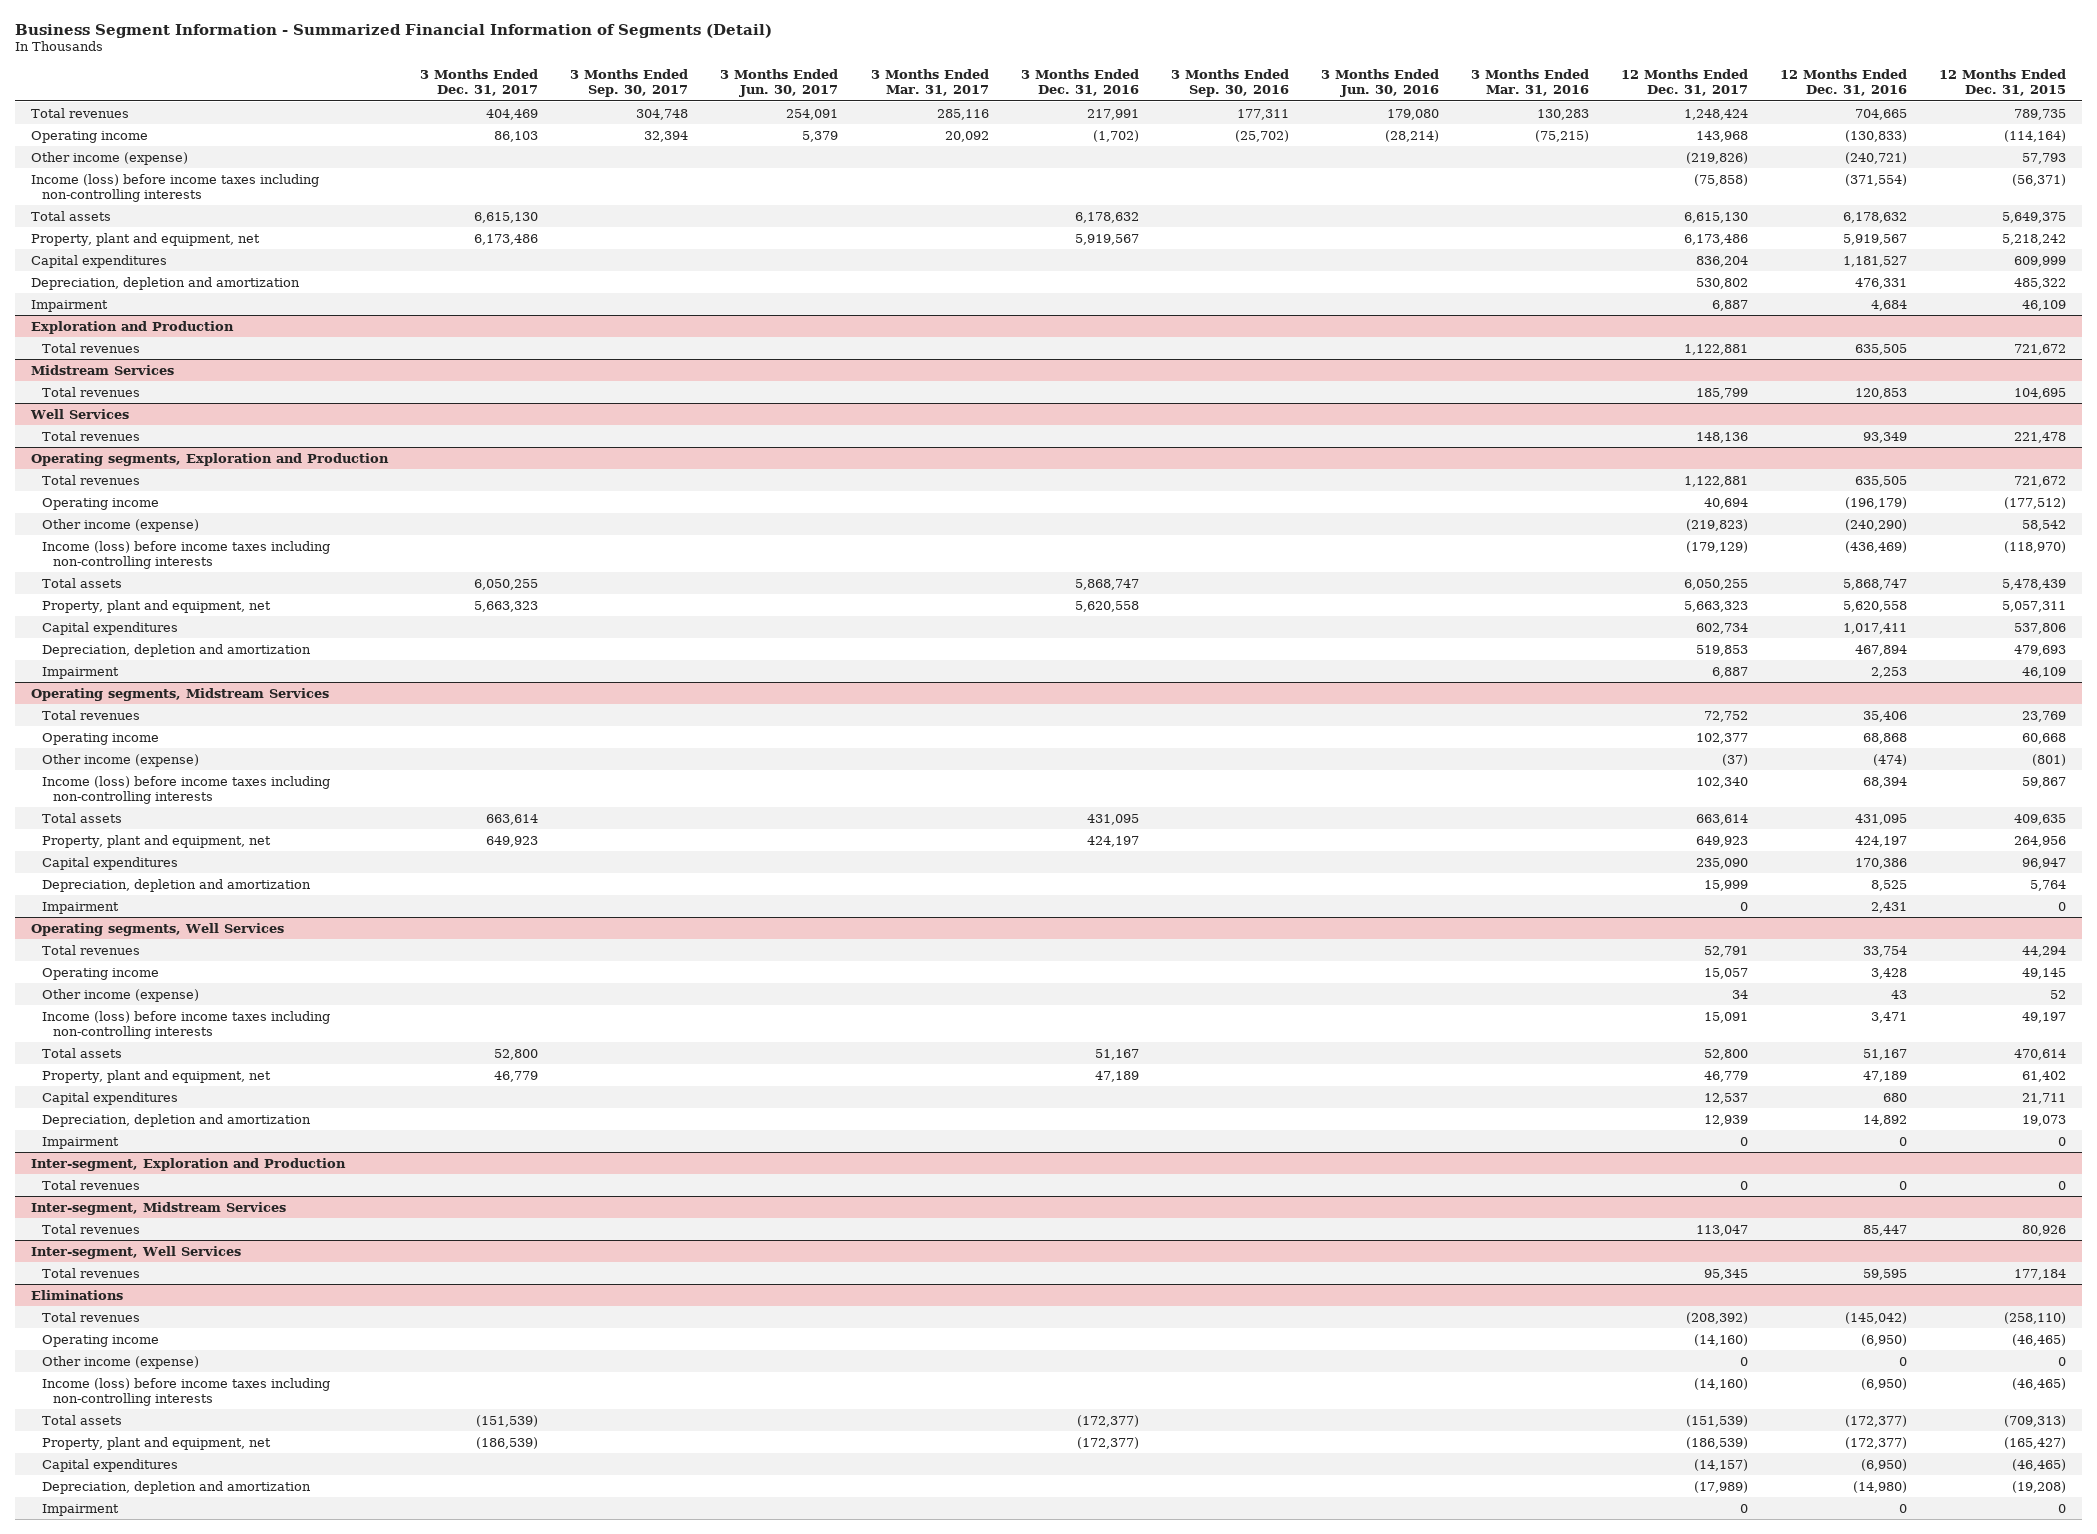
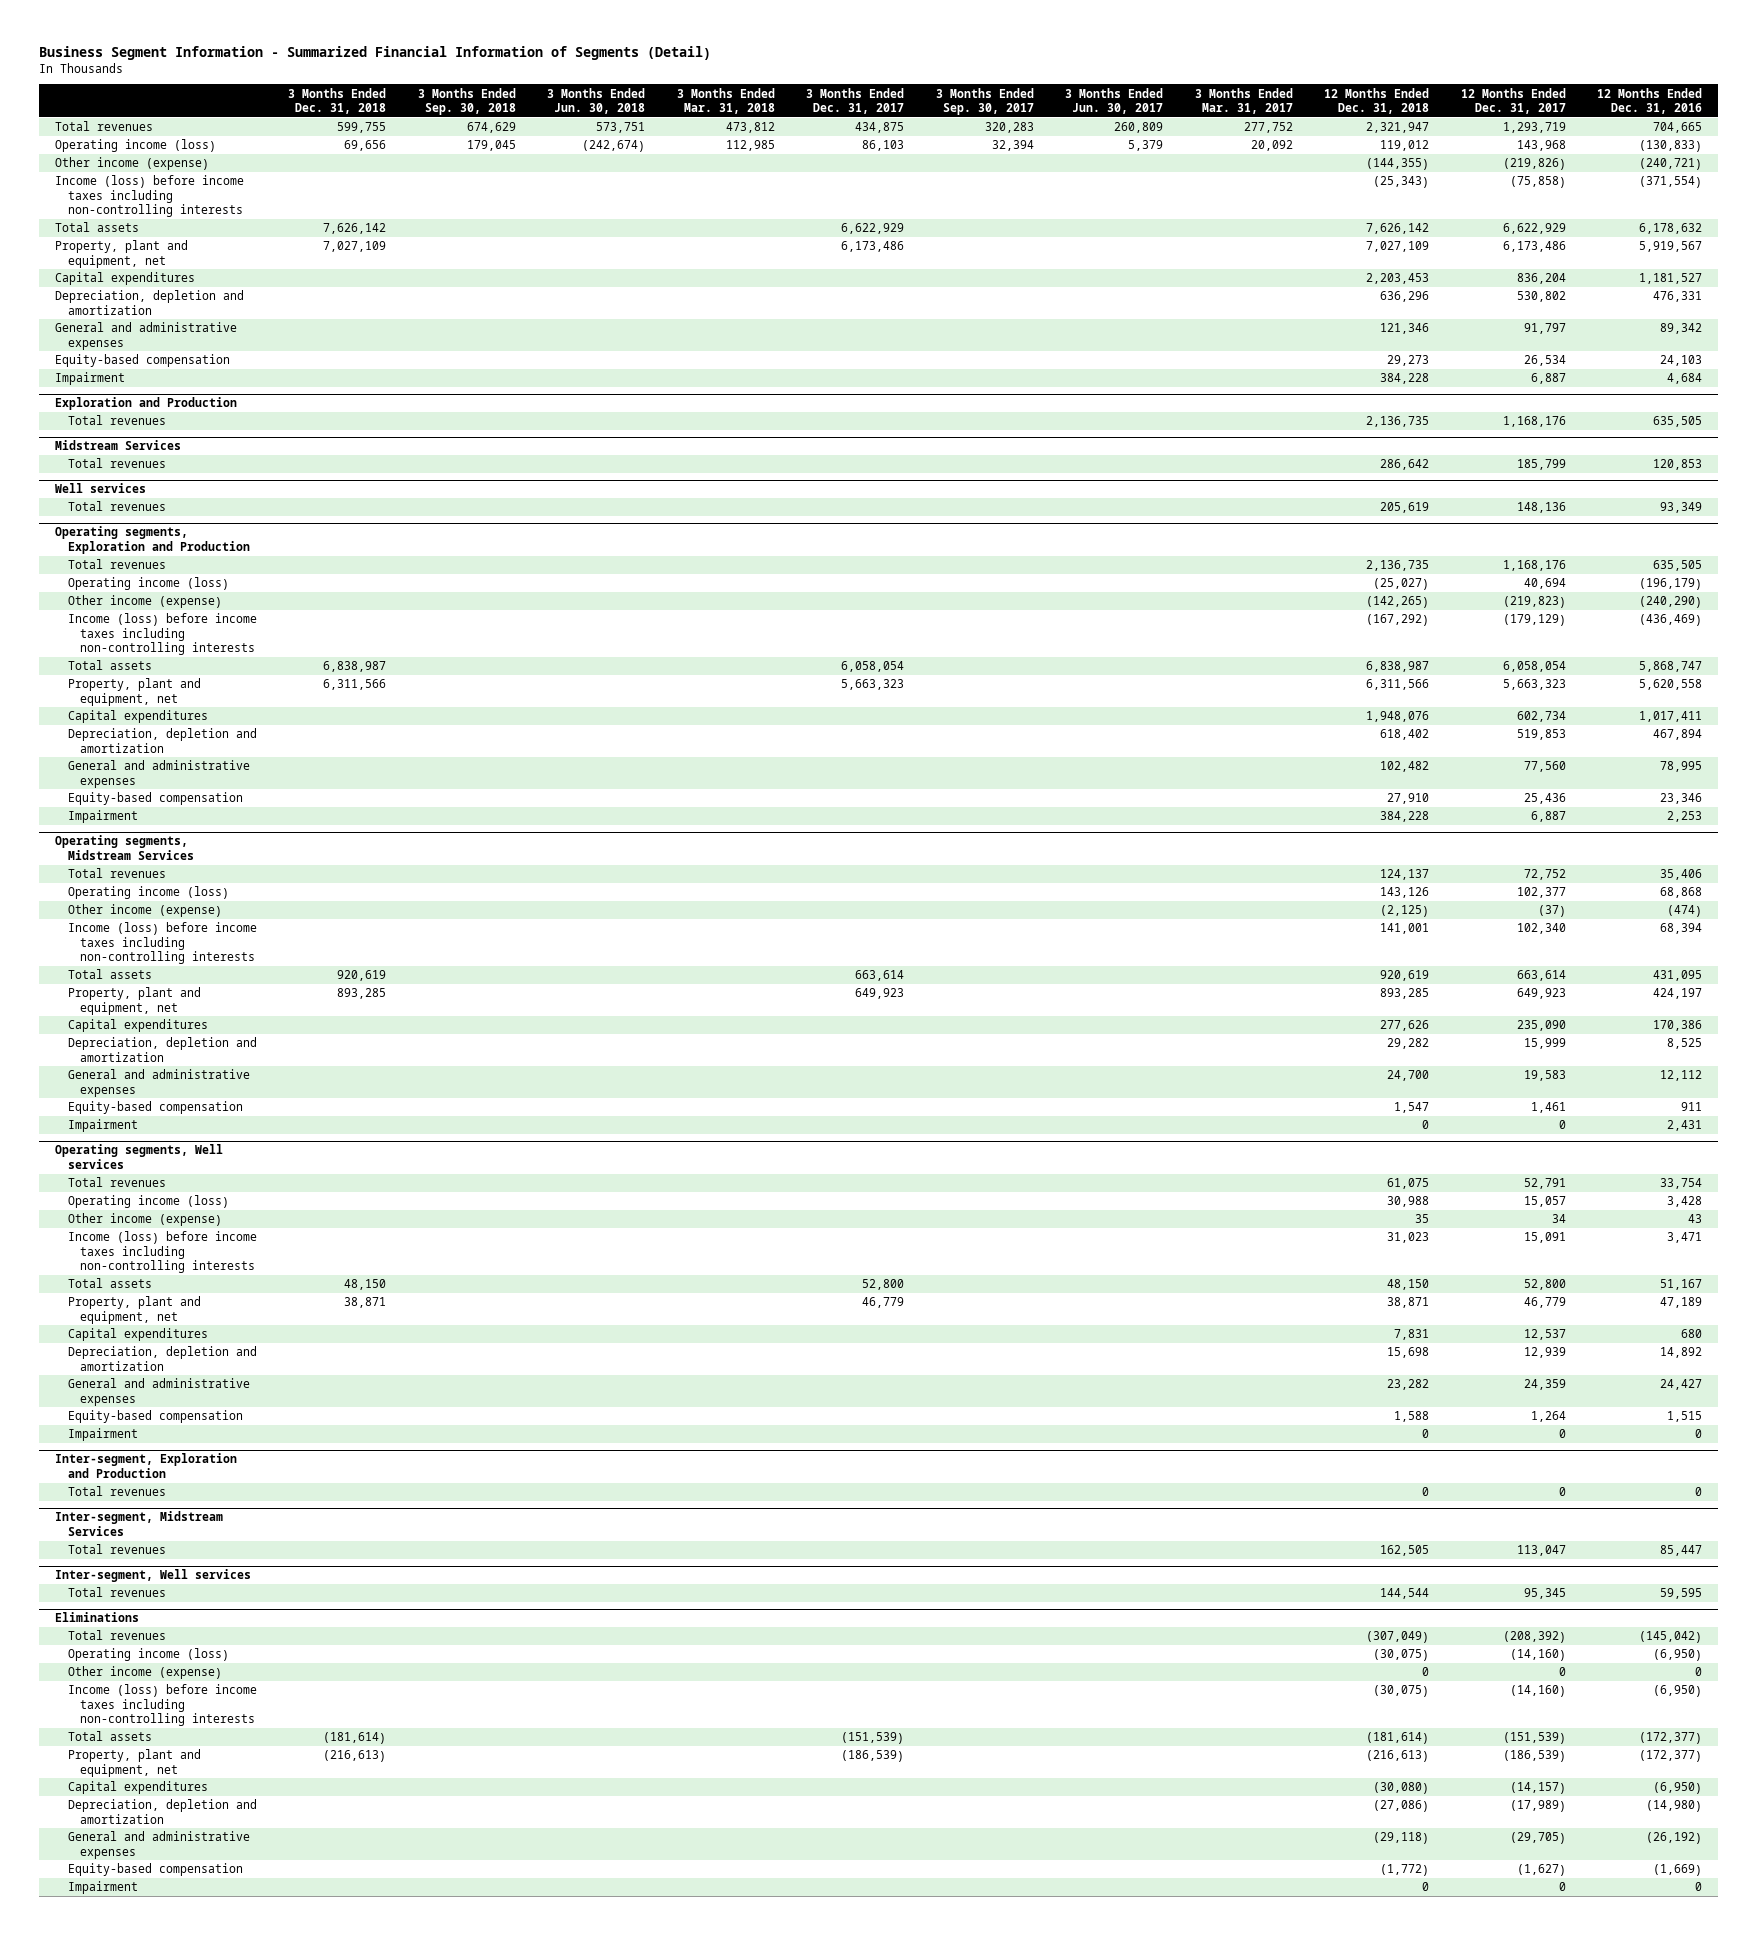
[1020,69,1139,97] 3 Months Ended Dec. 31, 2016 -> none
[1170,69,1289,98] 3 Months Ended Sep. 30, 2016 -> none
[1320,69,1439,98] 3 Months Ended Jun. 30, 2016 -> none
[1470,69,1589,97] 3 Months Ended Mar. 31, 2016 -> none
[1939,69,2067,97] 12 Months Ended Dec. 31, 2015 -> none
none -> [288,87,387,115] 3 Months Ended Dec. 31, 2018
none -> [417,87,516,116] 3 Months Ended Sep. 30, 2018
none -> [547,87,646,115] 3 Months Ended Jun. 30, 2018
none -> [676,87,775,115] 3 Months Ended Mar. 31, 2018
none -> [1324,87,1430,115] 12 Months Ended Dec. 31, 2018
[486,108,539,120] 404,469 -> [855,122,905,134] 434,875
[636,108,689,120] 304,748 -> [984,122,1034,134] 320,283
[786,108,839,120] 254,091 -> [1114,122,1164,134] 260,809
[936,108,989,120] 285,116 -> [1243,122,1293,134] 277,752
[1683,108,1748,120] 1,248,424 -> [1502,122,1566,134] 1,293,719
[31,130,149,143] Operating income -> [55,139,217,153] Operating income (loss)
[474,211,539,223] 6,615,130 -> [841,223,905,235] 6,622,929
[1683,211,1748,223] 6,615,130 -> [1502,223,1566,235] 6,622,929
none -> [55,322,238,350] General and administrative expenses
none -> [55,354,231,368] Equity-based compensation
[1683,343,1748,355] 1,122,881 -> [1502,416,1566,428] 1,168,176
[30,408,130,419] Well Services -> [55,483,147,494] Well services
[1683,475,1748,487] 1,122,881 -> [1502,560,1566,572] 1,168,176
[42,497,160,510] Operating income -> [67,577,229,591] Operating income (loss)
[474,578,539,590] 6,050,255 -> [841,661,905,673] 6,058,054
[1683,578,1748,590] 6,050,255 -> [1502,661,1566,673] 6,058,054
none -> [67,760,250,788] General and administrative expenses
none -> [67,792,243,806] Equity-based compensation
[42,732,160,745] Operating income -> [67,886,229,900] Operating income (loss)
none -> [67,1069,250,1097] General and administrative expenses
none -> [67,1101,243,1115] Equity-based compensation
[31,922,285,936] Operating segments, Well Services -> [55,1144,224,1169] Operating segments, Well services
[42,967,160,980] Operating income -> [67,1195,229,1209] Operating income (loss)
none -> [67,1378,250,1406] General and administrative expenses
none -> [67,1410,243,1424] Equity-based compensation
[31,1245,242,1259] Inter-segment, Well Services -> [55,1569,252,1583] Inter-segment, Well services
[42,1334,160,1347] Operating income -> [67,1648,229,1662] Operating income (loss)
none -> [67,1831,250,1859] General and administrative expenses
none -> [67,1863,243,1877] Equity-based compensation

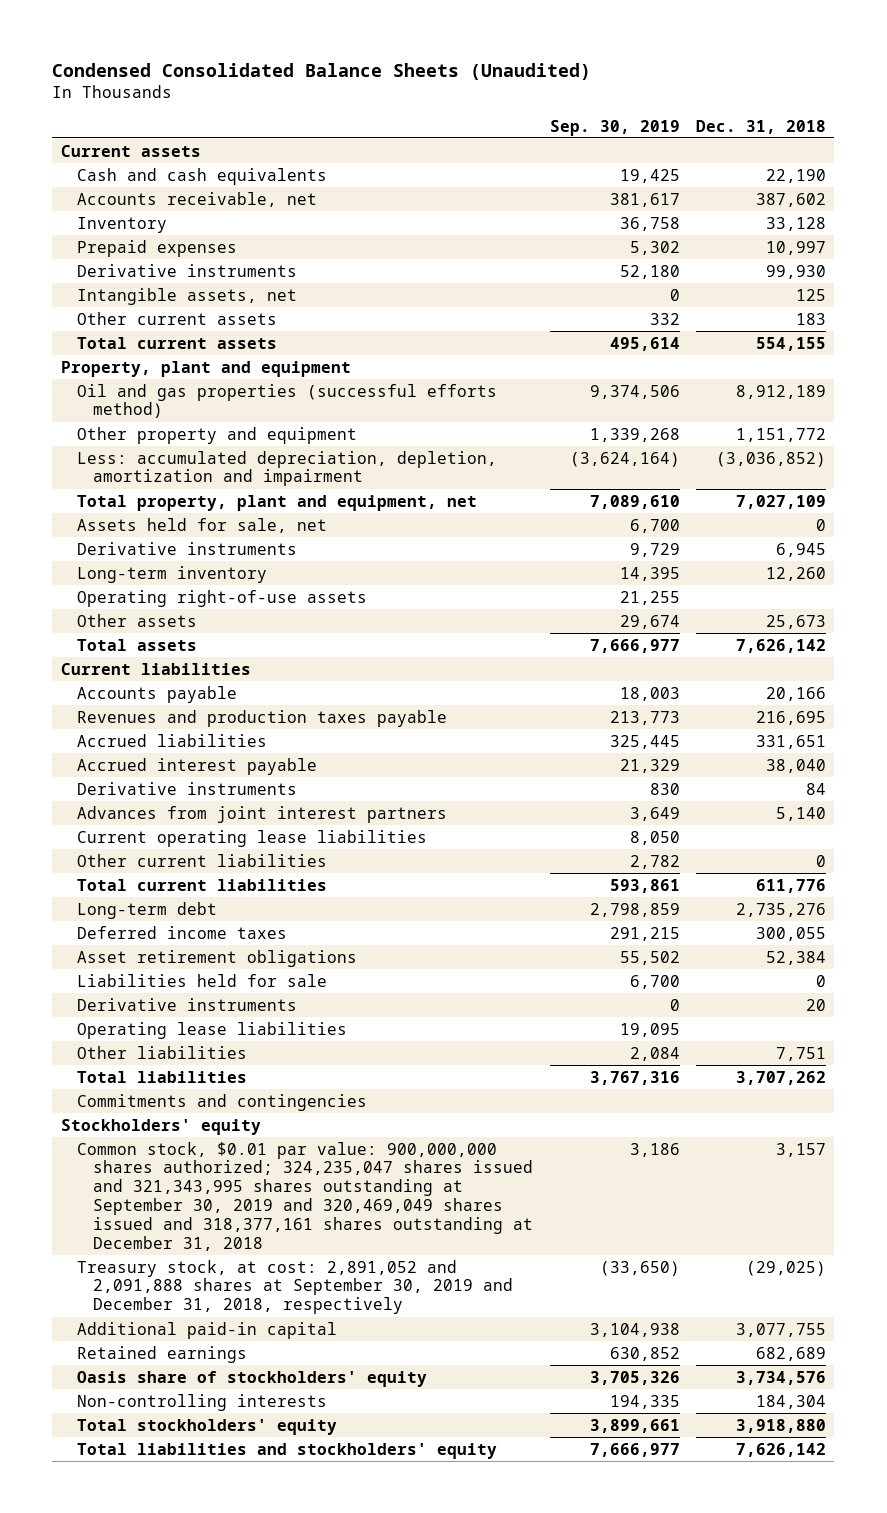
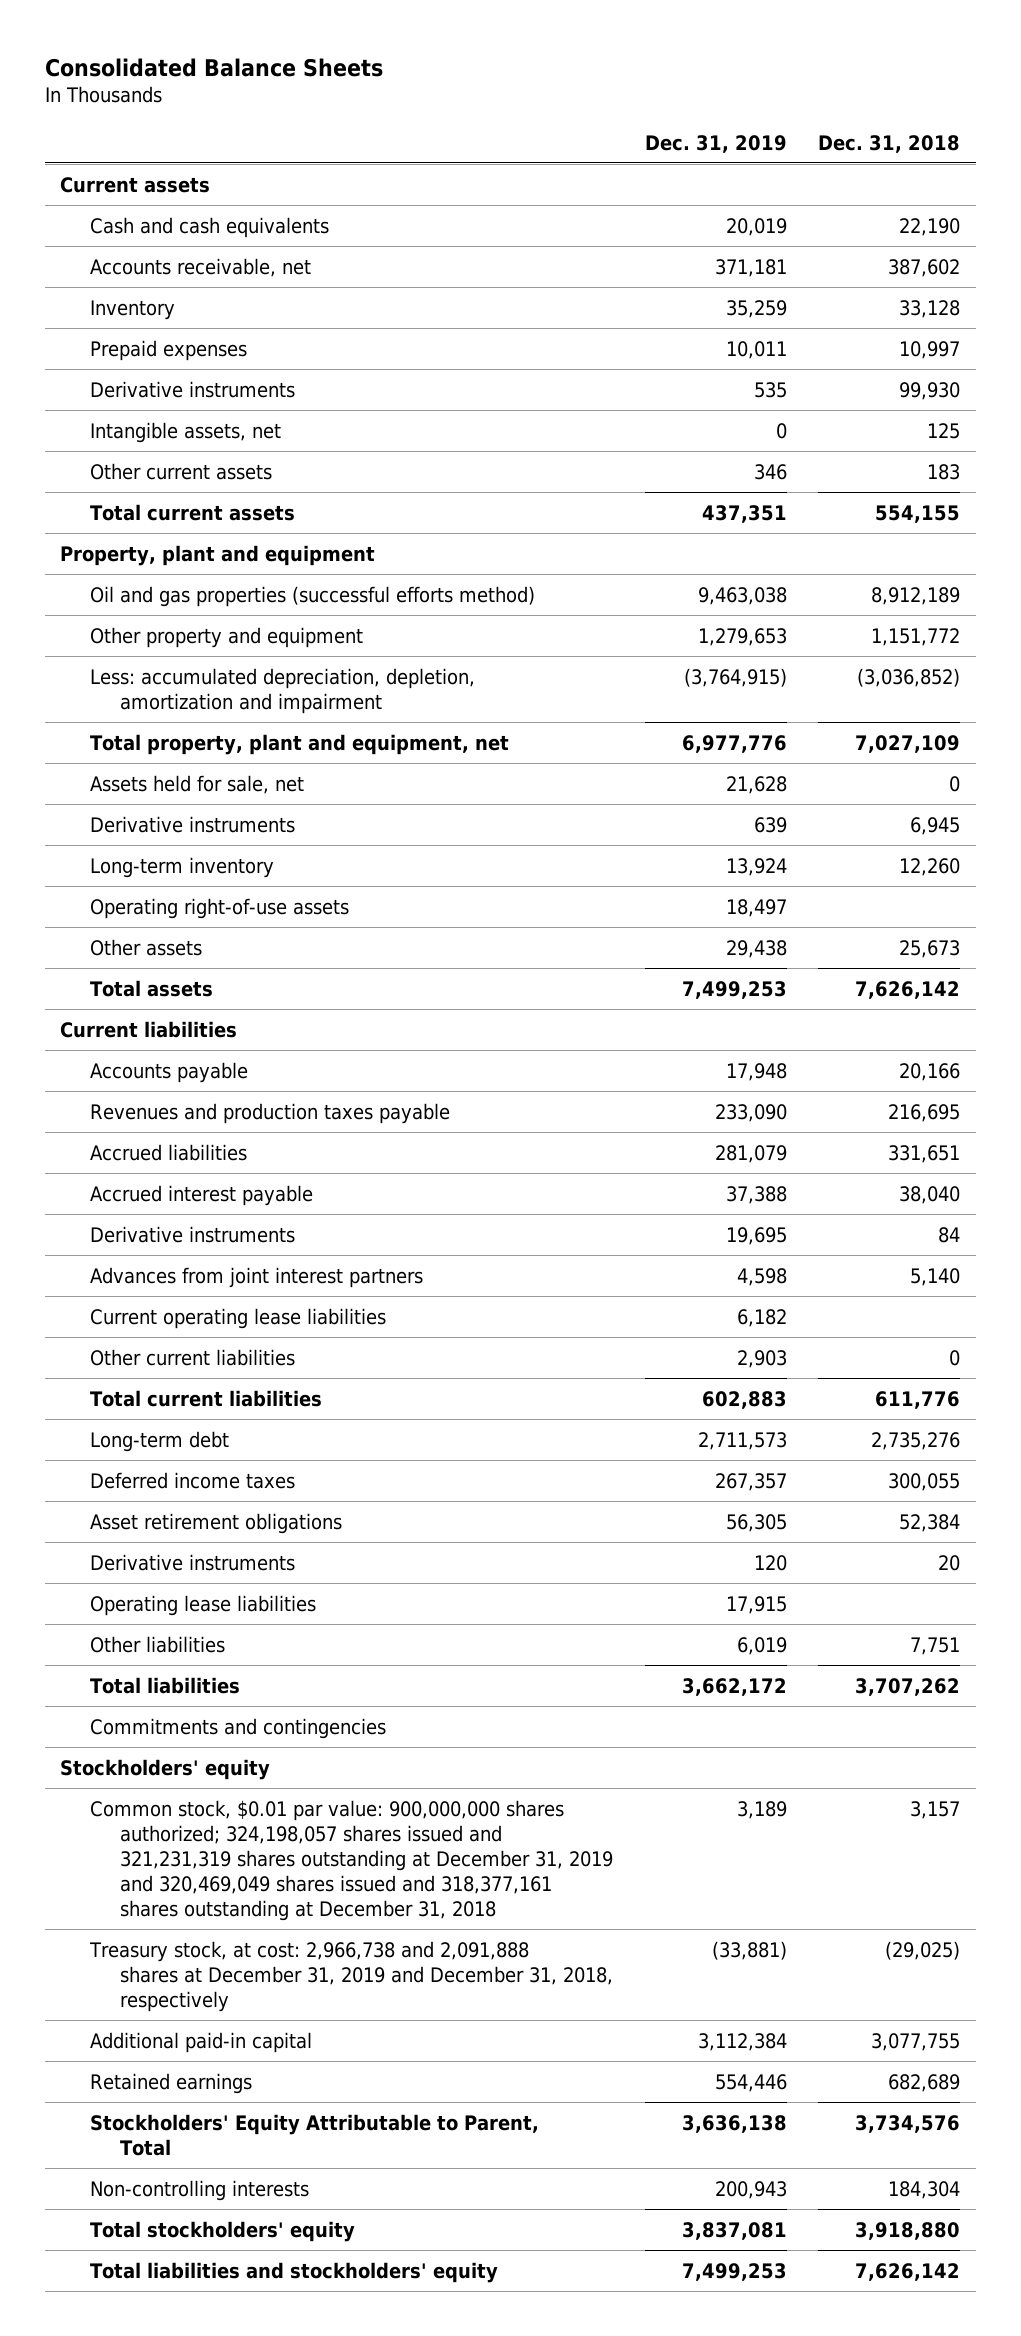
[52,62,592,80] Condensed Consolidated Balance Sheets (Unaudited) -> [44,57,383,77] Consolidated Balance Sheets
[549,119,680,136] Sep. 30, 2019 -> none
none -> [644,134,787,153] Dec. 31, 2019
[76,973,327,987] Liabilities held for sale -> none
[76,1141,534,1251] Common stock, $0.01 par value: 900,000,000 shares authorized; 324,235,047 shares issued and 321,343,995 shares outstanding at September 30, 2019 and 320,469,049 shares issued and 318,377,161 shares outstanding at December 31, 2018 -> [90,1799,614,1921] Common stock, $0.01 par value: 900,000,000 shares authorized; 324,198,057 shares issued and 321,231,319 shares outstanding at December 31, 2019 and 320,469,049 shares issued and 318,377,161 shares outstanding at December 31, 2018
[76,1259,514,1315] Treasury stock, at cost: 2,891,052 and 2,091,888 shares at September 30, 2019 and December 31, 2018, respectively -> [89,1940,614,2012] Treasury stock, at cost: 2,966,738 and 2,091,888 shares at December 31, 2019 and December 31, 2018, respectively
[76,1370,427,1387] Oasis share of stockholders' equity -> [90,2113,540,2156] Stockholders' Equity Attributable to Parent, Total

